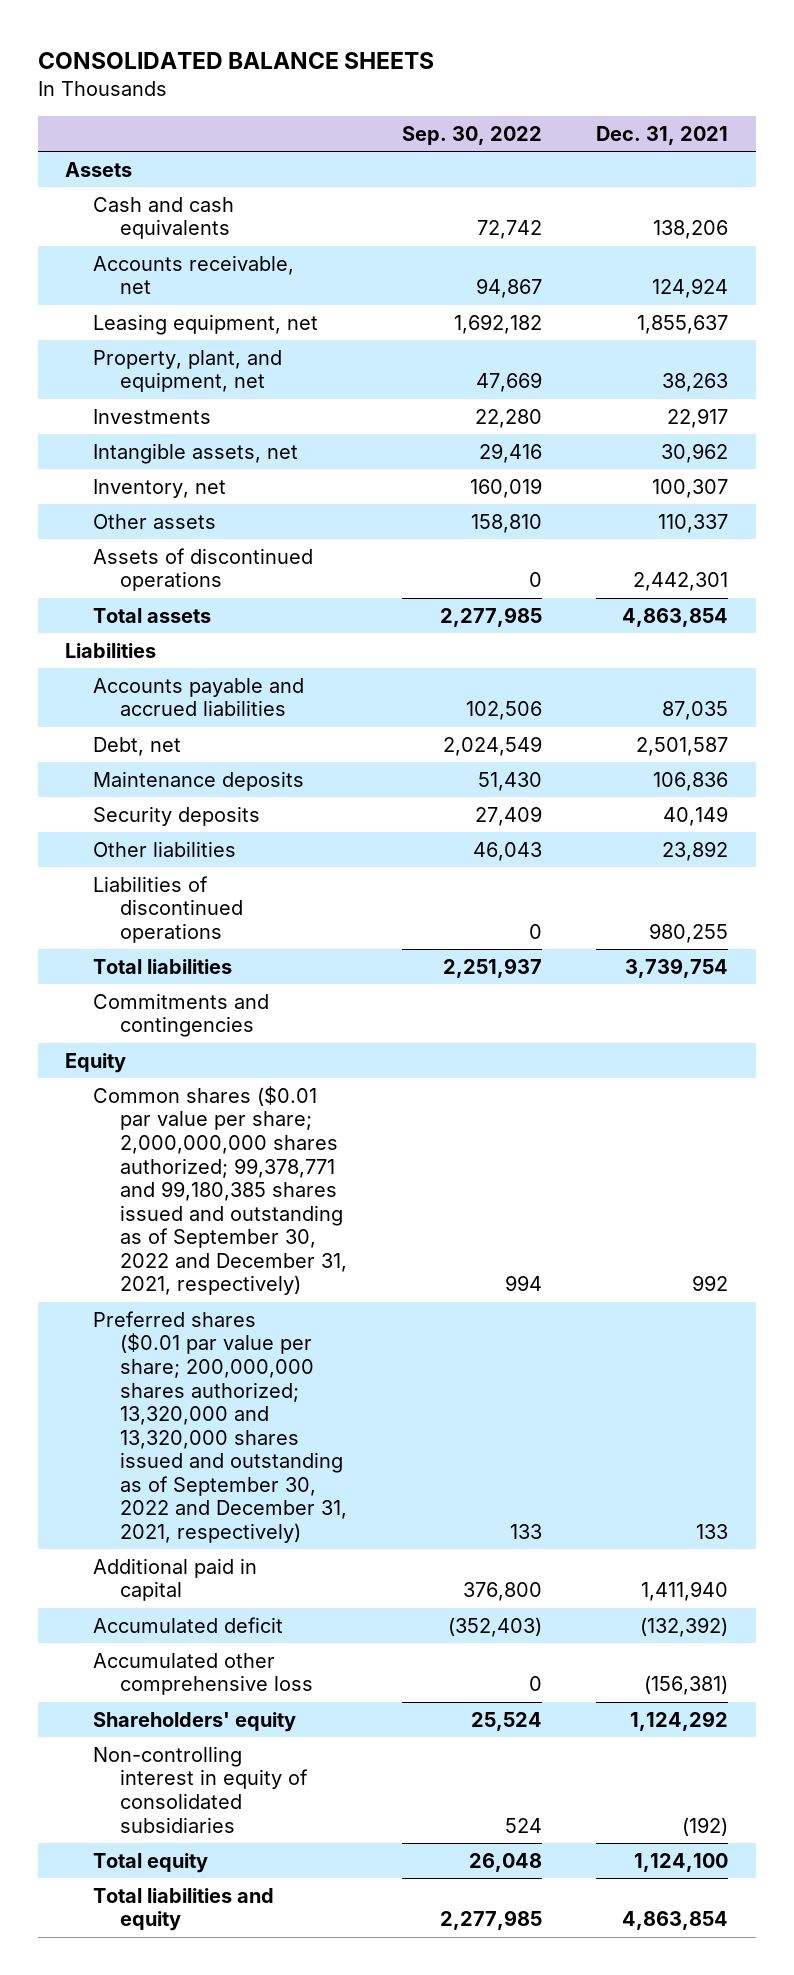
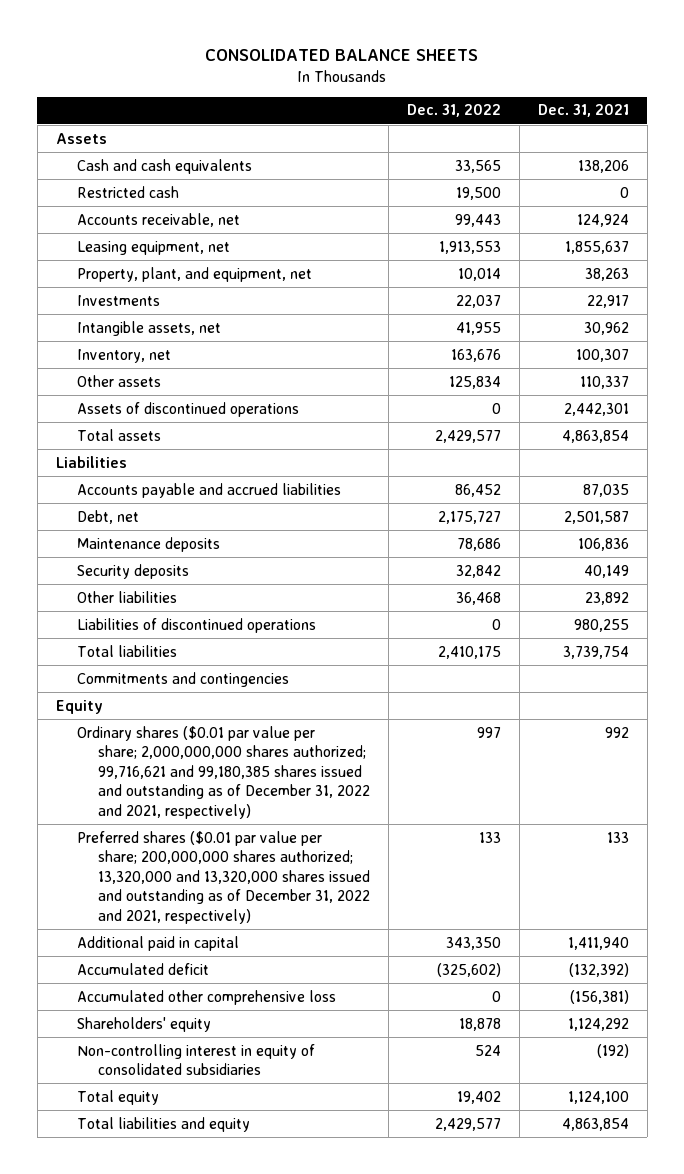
[401,126,542,146] Sep. 30, 2022 -> none
none -> [406,104,501,118] Dec. 31, 2022
none -> [76,185,179,198] Restricted cash
[92,1085,347,1296] Common shares ($0.01 par value per share; 2,000,000,000 shares authorized; 99,378,771 and 99,180,385 shares issued and outstanding as of September 30, 2022 and December 31, 2021, respectively) -> [76,725,370,820] Ordinary shares ($0.01 par value per share; 2,000,000,000 shares authorized; 99,716,621 and 99,180,385 shares issued and outstanding as of December 31, 2022 and 2021, respectively)
[92,1310,347,1543] Preferred shares ($0.01 par value per share; 200,000,000 shares authorized; 13,320,000 and 13,320,000 shares issued and outstanding as of September 30, 2022 and December 31, 2021, respectively) -> [76,830,370,925] Preferred shares ($0.01 par value per share; 200,000,000 shares authorized; 13,320,000 and 13,320,000 shares issued and outstanding as of December 31, 2022 and 2021, respectively)

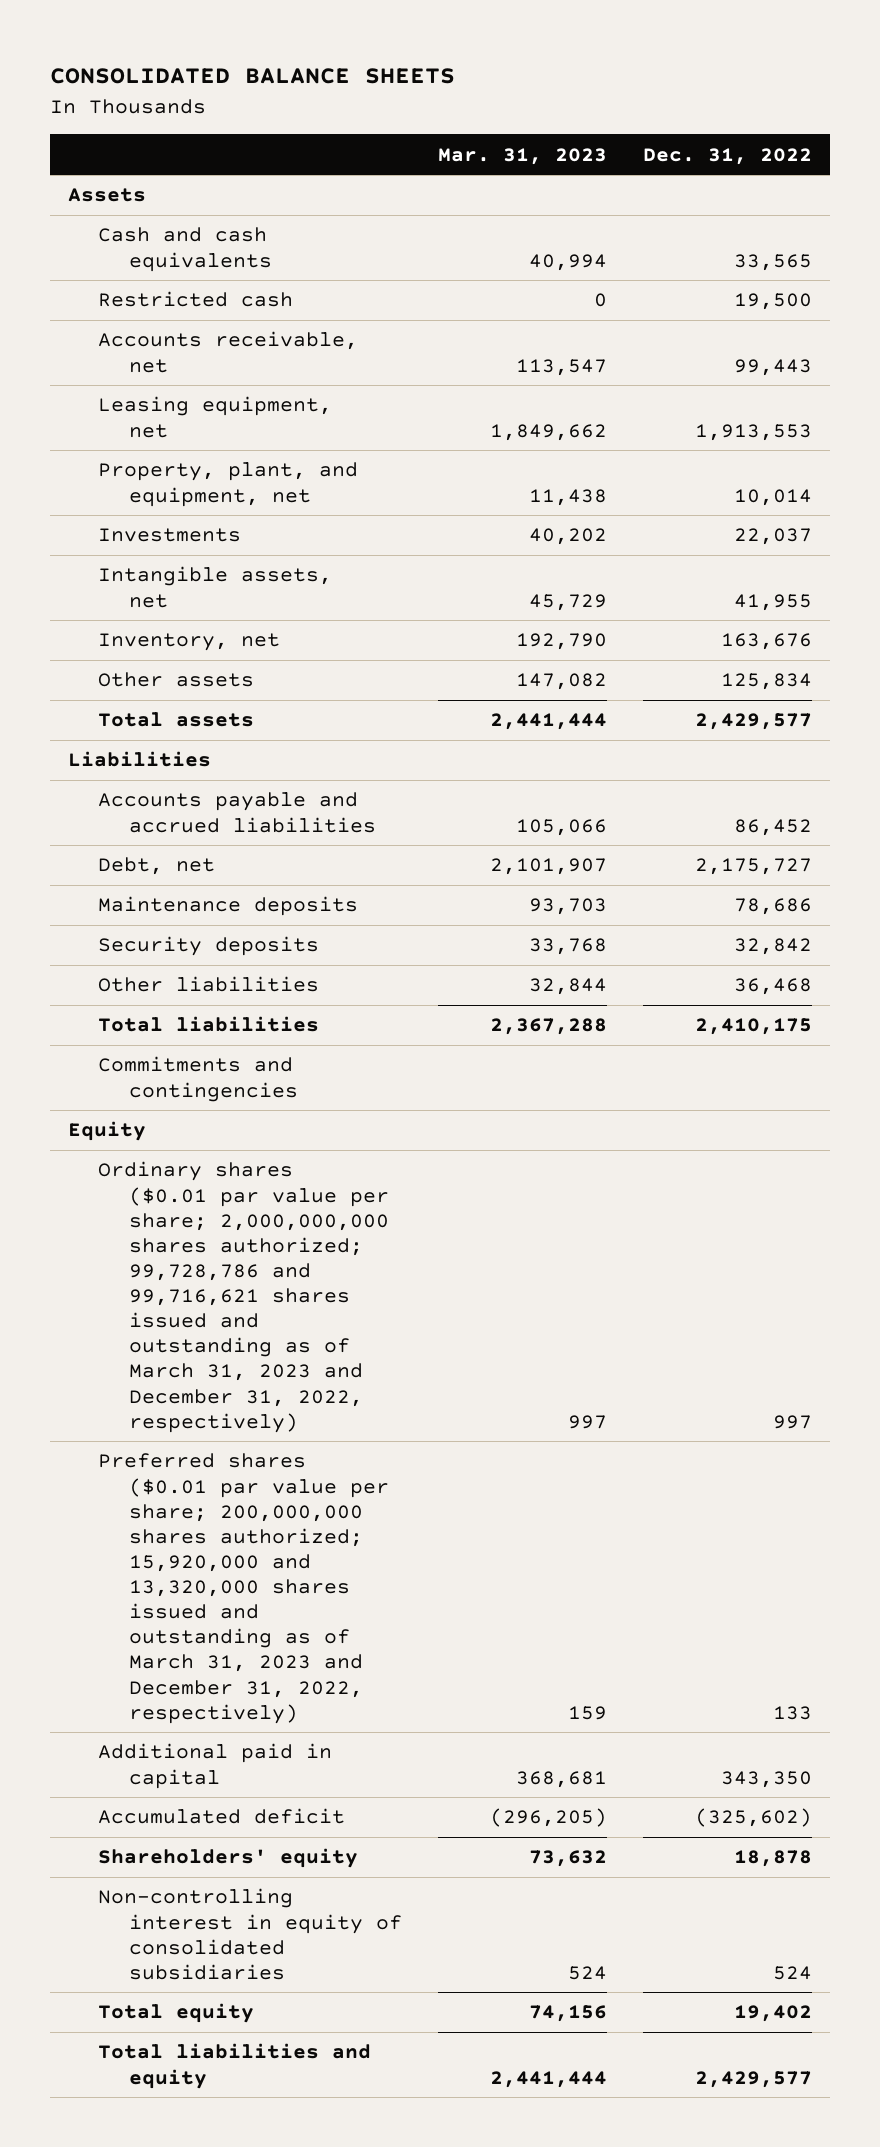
[537,104,629,118] Dec. 31, 2021 -> none
none -> [437,147,607,165] Mar. 31, 2023
[76,401,299,417] Assets of discontinued operations -> none
[76,617,316,633] Liabilities of discontinued operations -> none
[76,725,370,820] Ordinary shares ($0.01 par value per share; 2,000,000,000 shares authorized; 99,716,621 and 99,180,385 shares issued and outstanding as of December 31, 2022 and 2021, respectively) -> [98,1161,389,1433] Ordinary shares ($0.01 par value per share; 2,000,000,000 shares authorized; 99,728,786 and 99,716,621 shares issued and outstanding as of March 31, 2023 and December 31, 2022, respectively)
[76,830,370,925] Preferred shares ($0.01 par value per share; 200,000,000 shares authorized; 13,320,000 and 13,320,000 shares issued and outstanding as of December 31, 2022 and 2021, respectively) -> [98,1453,389,1724] Preferred shares ($0.01 par value per share; 200,000,000 shares authorized; 15,920,000 and 13,320,000 shares issued and outstanding as of March 31, 2023 and December 31, 2022, respectively)
[76,989,336,1005] Accumulated other comprehensive loss -> none

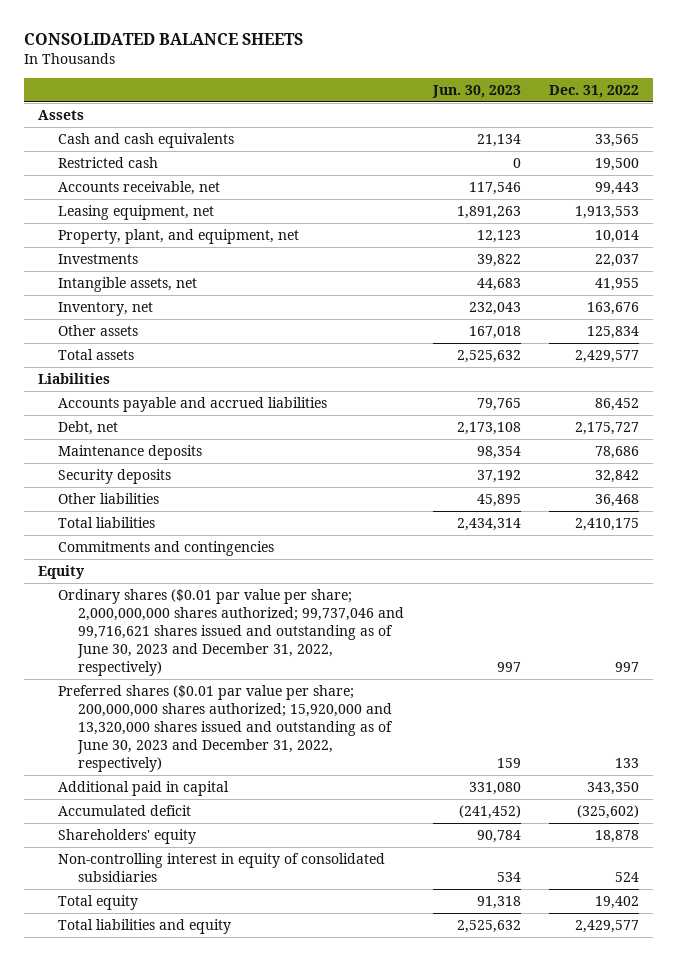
[437,147,607,165] Mar. 31, 2023 -> none
none -> [431,84,521,98] Jun. 30, 2023
[98,1161,389,1433] Ordinary shares ($0.01 par value per share; 2,000,000,000 shares authorized; 99,728,786 and 99,716,621 shares issued and outstanding as of March 31, 2023 and December 31, 2022, respectively) -> [57,589,404,676] Ordinary shares ($0.01 par value per share; 2,000,000,000 shares authorized; 99,737,046 and 99,716,621 shares issued and outstanding as of June 30, 2023 and December 31, 2022, respectively)
[98,1453,389,1724] Preferred shares ($0.01 par value per share; 200,000,000 shares authorized; 15,920,000 and 13,320,000 shares issued and outstanding as of March 31, 2023 and December 31, 2022, respectively) -> [57,685,393,772] Preferred shares ($0.01 par value per share; 200,000,000 shares authorized; 15,920,000 and 13,320,000 shares issued and outstanding as of June 30, 2023 and December 31, 2022, respectively)

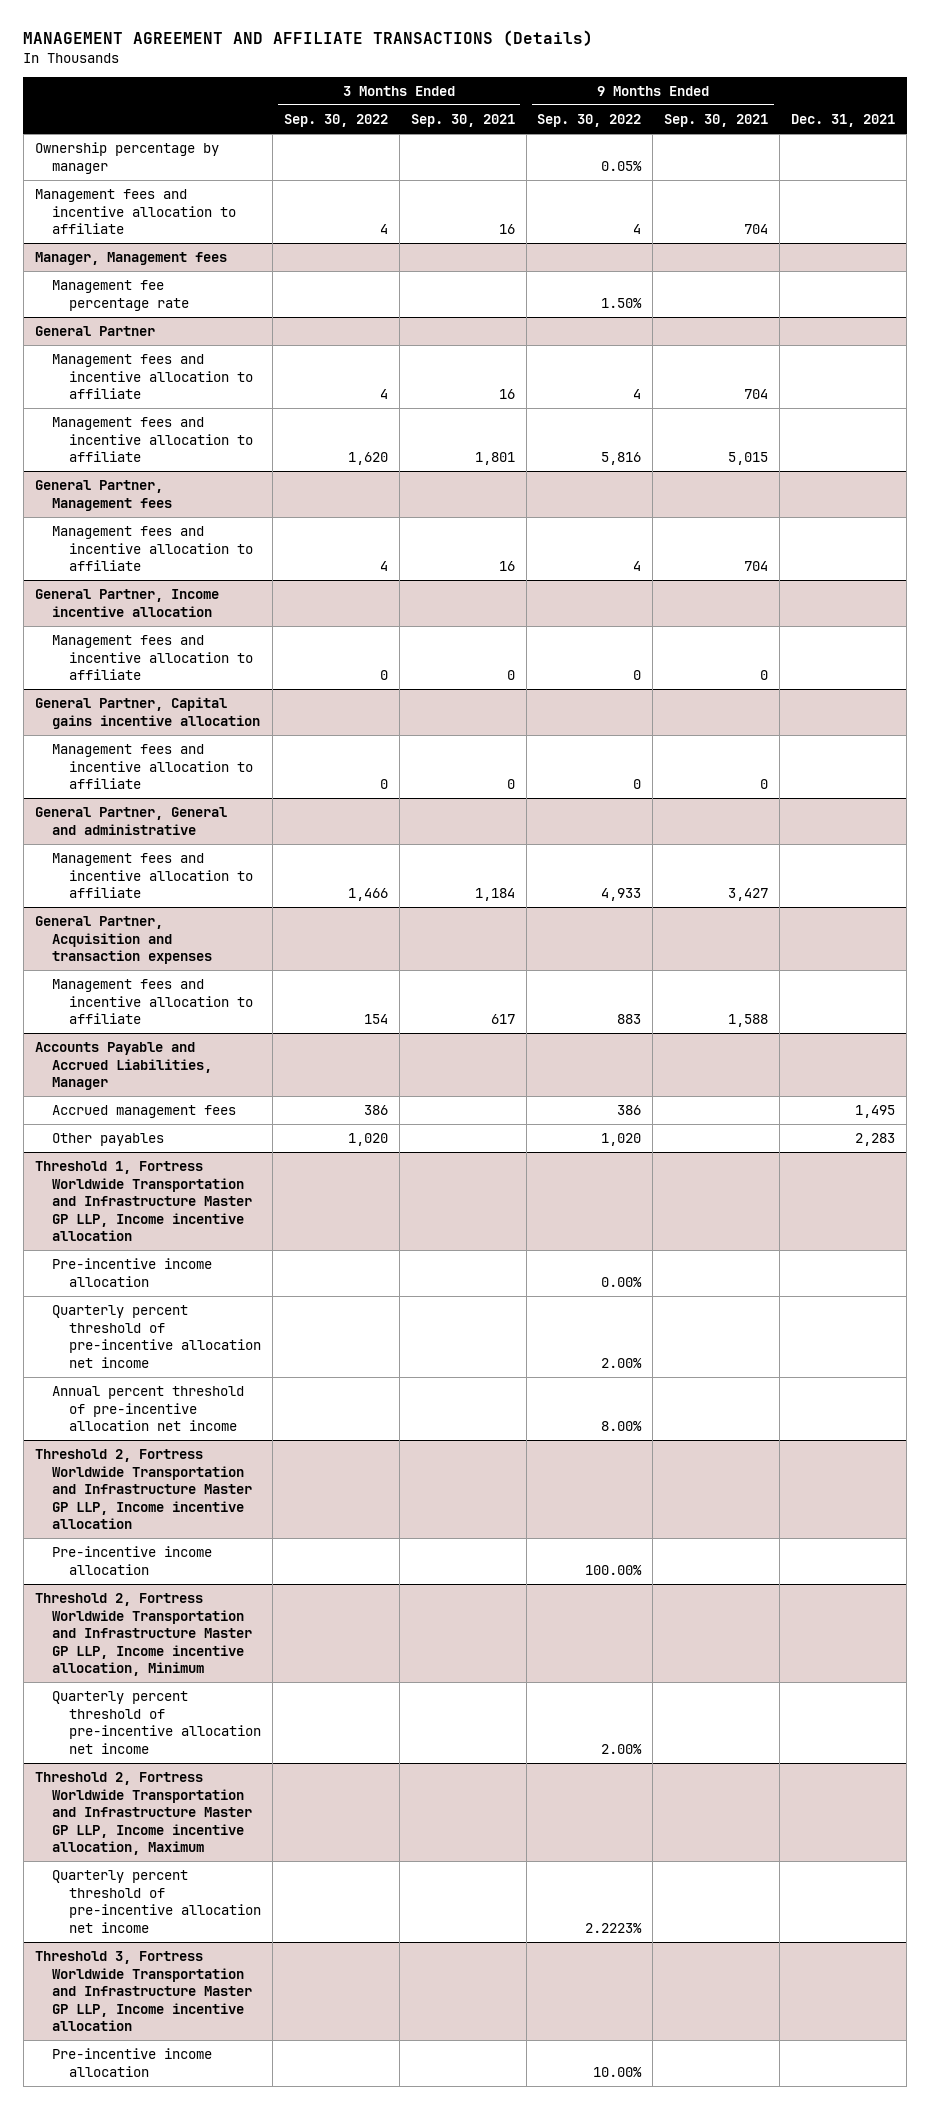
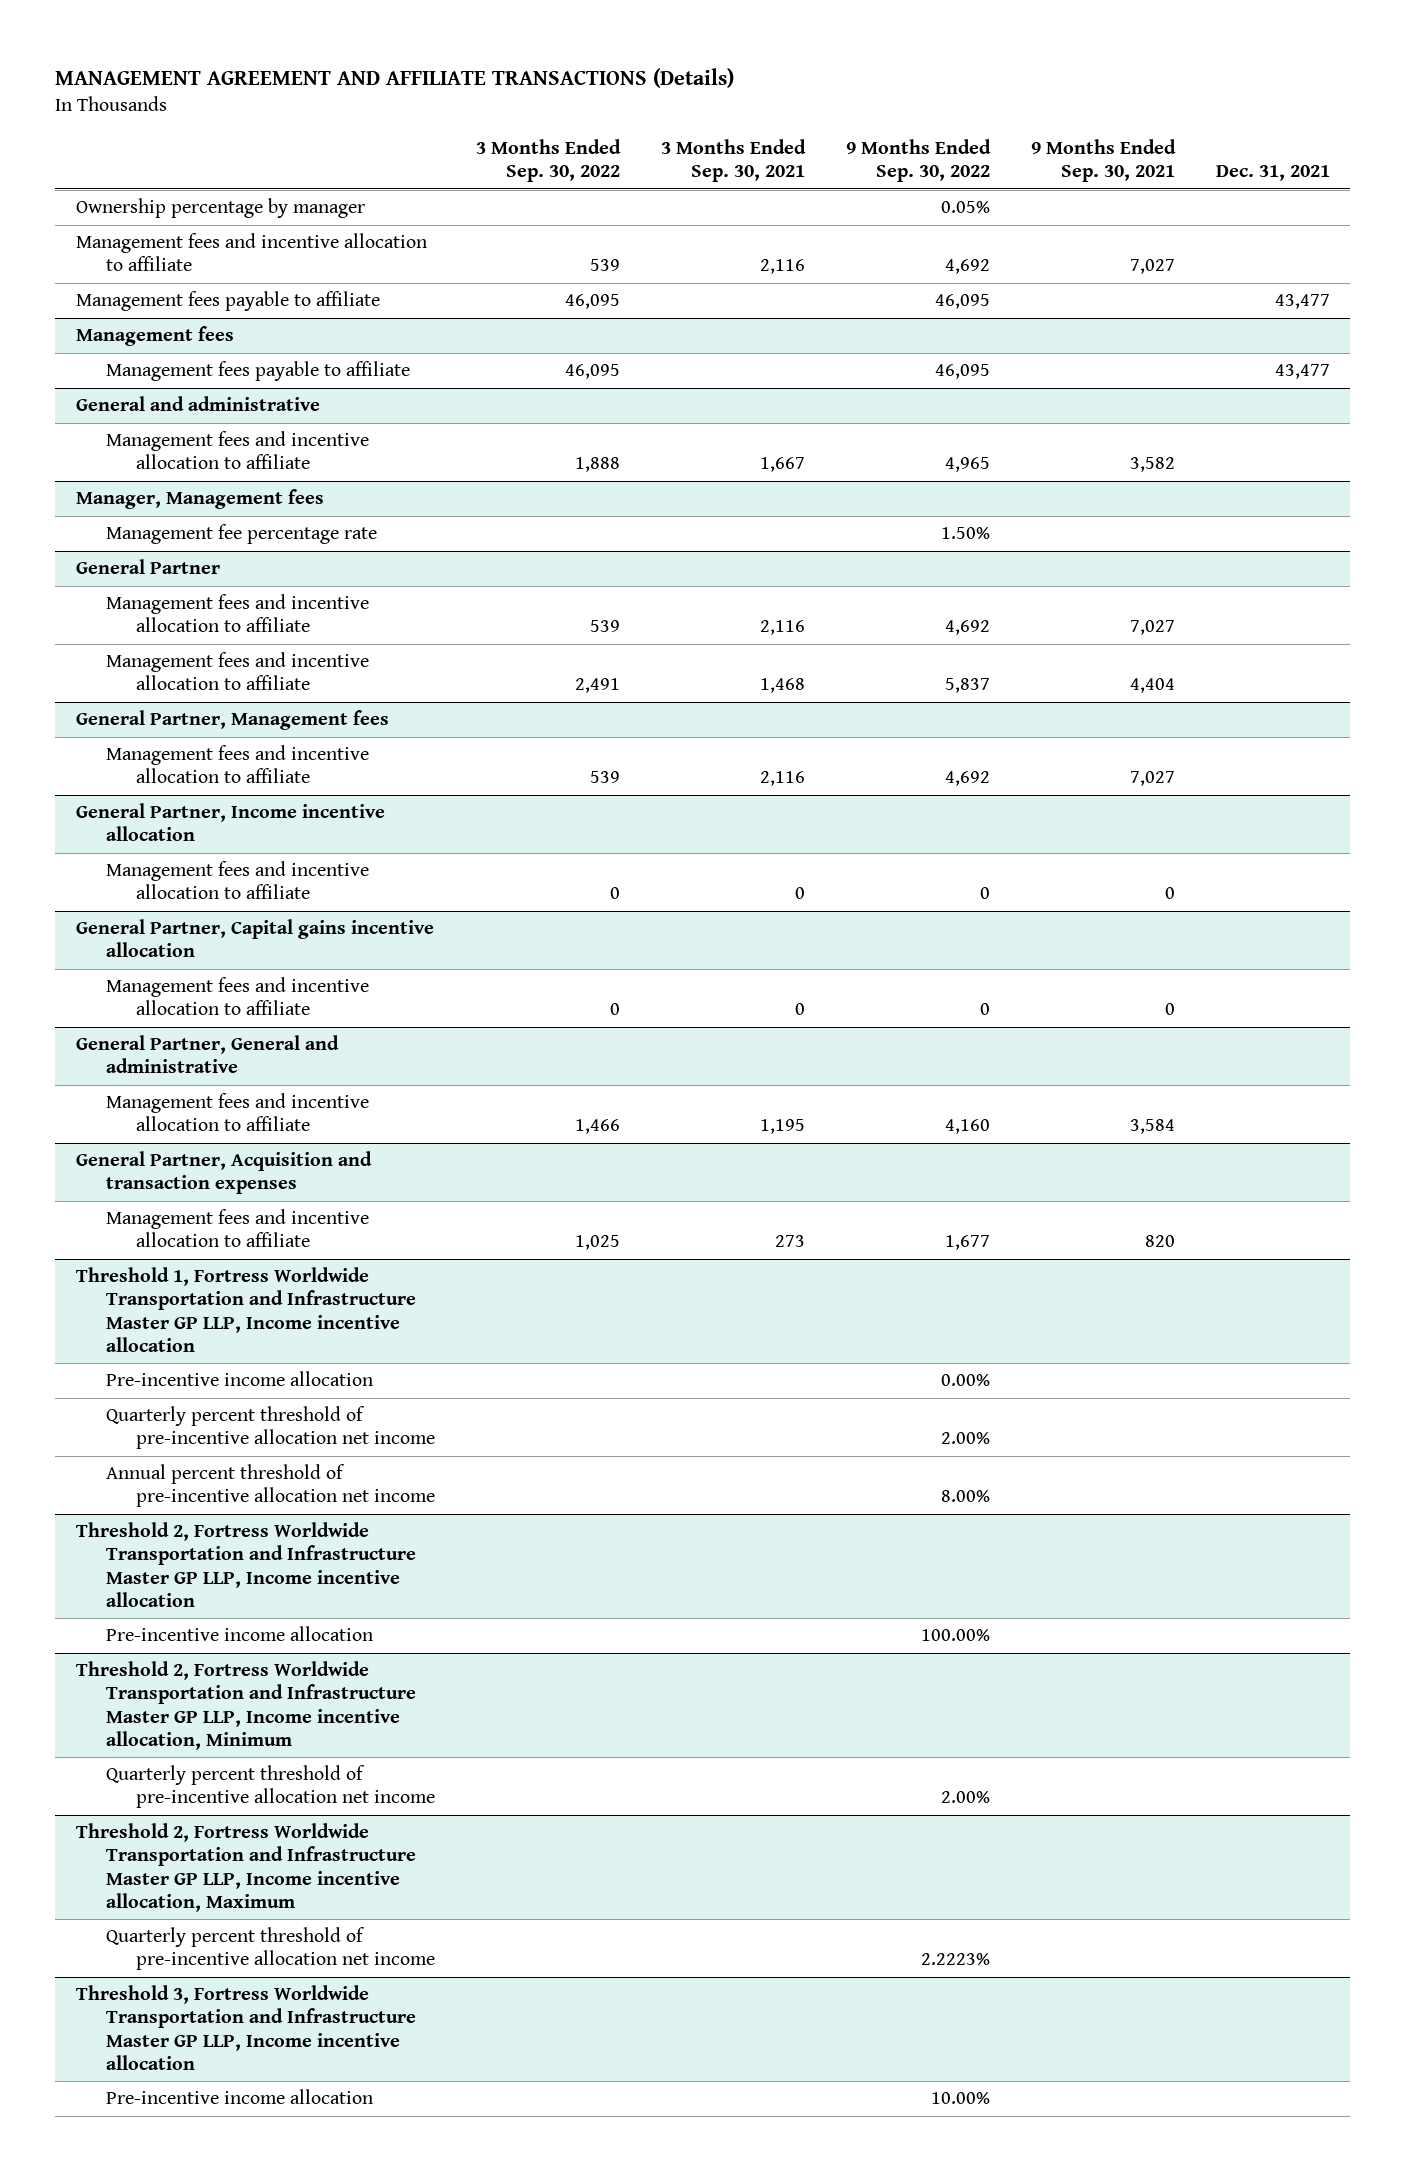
[379,224,388,235] 4 -> [589,259,620,272] 539
[498,224,515,235] 16 -> [759,259,805,275] 2,116
[633,224,642,235] 4 -> [944,259,990,275] 4,692
[744,224,769,235] 704 -> [1129,259,1175,275] 7,027
none -> [75,291,380,312] Management fees payable to affiliate
none -> [75,326,234,347] Management fees
none -> [105,361,410,382] Management fees payable to affiliate
none -> [75,396,320,412] General and administrative
none -> [105,431,369,470] Management fees and incentive allocation to affiliate
[379,389,388,400] 4 -> [589,620,620,633] 539
[498,389,515,400] 16 -> [759,620,805,636] 2,116
[633,389,642,400] 4 -> [944,620,990,636] 4,692
[744,389,769,400] 704 -> [1129,620,1175,636] 7,027
[347,452,388,466] 1,620 -> [574,678,620,694] 2,491
[474,452,515,466] 1,801 -> [759,678,805,694] 1,468
[601,452,642,466] 5,816 -> [944,678,990,694] 5,837
[728,452,769,466] 5,015 -> [1129,678,1175,694] 4,404
[379,561,388,572] 4 -> [589,771,620,784] 539
[498,561,515,572] 16 -> [759,771,805,787] 2,116
[633,561,642,572] 4 -> [944,771,990,787] 4,692
[744,561,769,572] 704 -> [1129,771,1175,787] 7,027
[474,888,515,902] 1,184 -> [759,1119,805,1135] 1,195
[601,888,642,902] 4,933 -> [944,1119,990,1135] 4,160
[728,888,769,902] 3,427 -> [1129,1119,1175,1135] 3,584
[34,1042,212,1091] Accounts Payable and Accrued Liabilities, Manager -> none
[51,1105,236,1119] Accrued management fees -> none
[51,1133,164,1147] Other payables -> none
[363,1014,388,1025] 154 -> [574,1235,620,1251] 1,025
[490,1014,515,1025] 617 -> [774,1235,805,1248] 273
[617,1014,642,1025] 883 -> [944,1235,990,1251] 1,677
[728,1014,769,1028] 1,588 -> [1144,1235,1175,1248] 820

